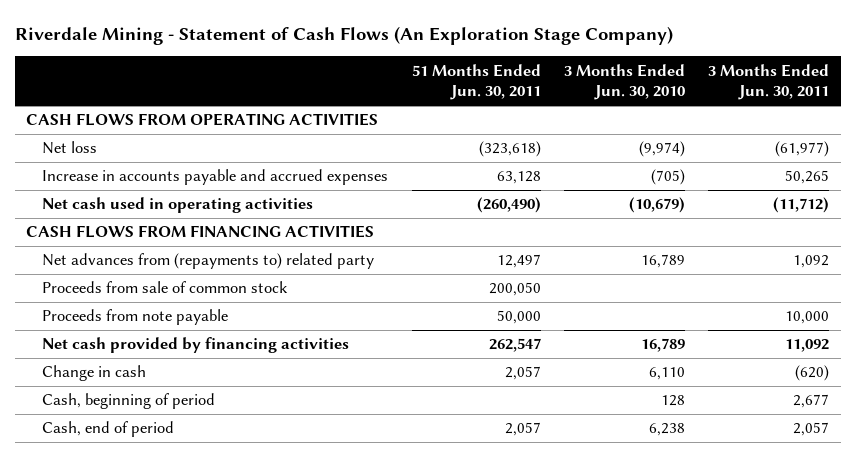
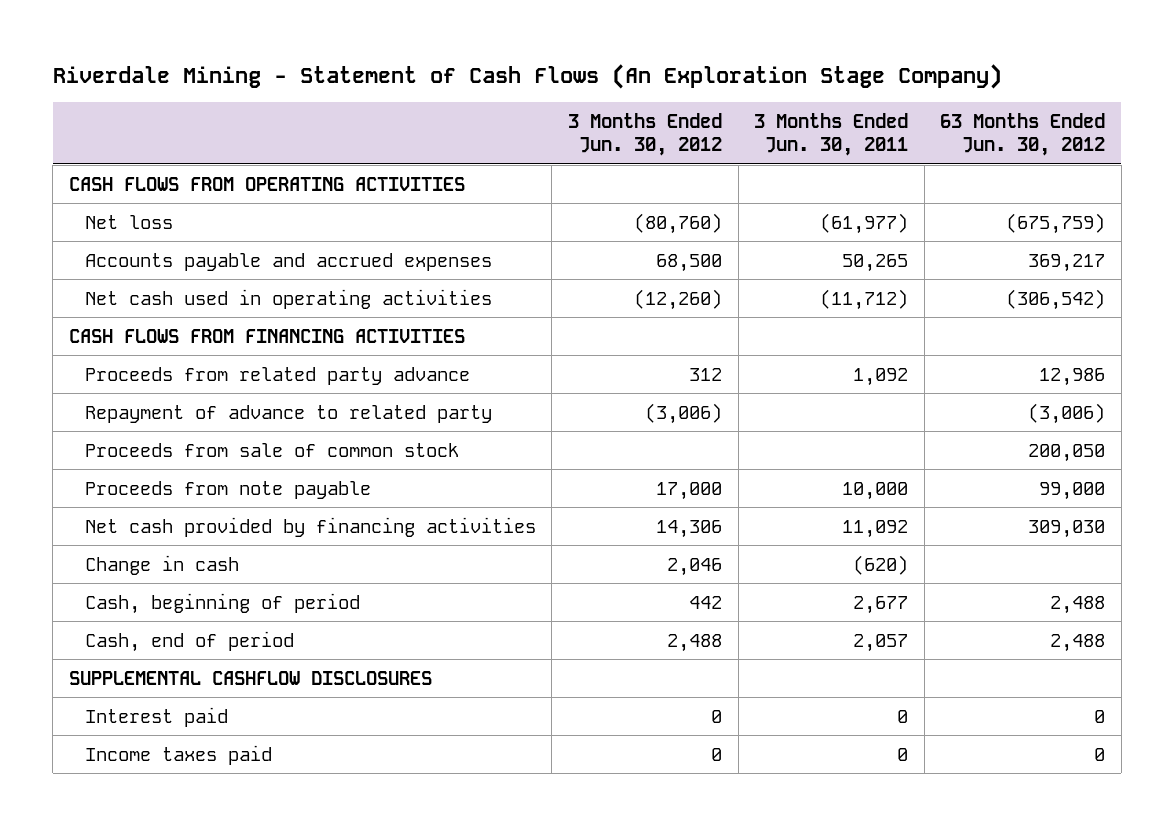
[411,63,541,101] 51 Months Ended Jun. 30, 2011 -> none
[563,63,685,101] 3 Months Ended Jun. 30, 2010 -> none
none -> [568,112,723,157] 3 Months Ended Jun. 30, 2012
none -> [940,112,1106,157] 63 Months Ended Jun. 30, 2012
[42,169,389,186] Increase in accounts payable and accrued expenses -> [84,252,492,271] Accounts payable and accrued expenses
[42,253,375,270] Net advances from (repayments to) related party -> [84,366,470,385] Proceeds from related party advance
none -> [84,404,492,423] Repayment of advance to related party
none -> [68,670,432,685] SUPPLEMENTAL CASHFLOW DISCLOSURES
none -> [84,706,228,727] Interest paid
none -> [84,744,272,765] Income taxes paid

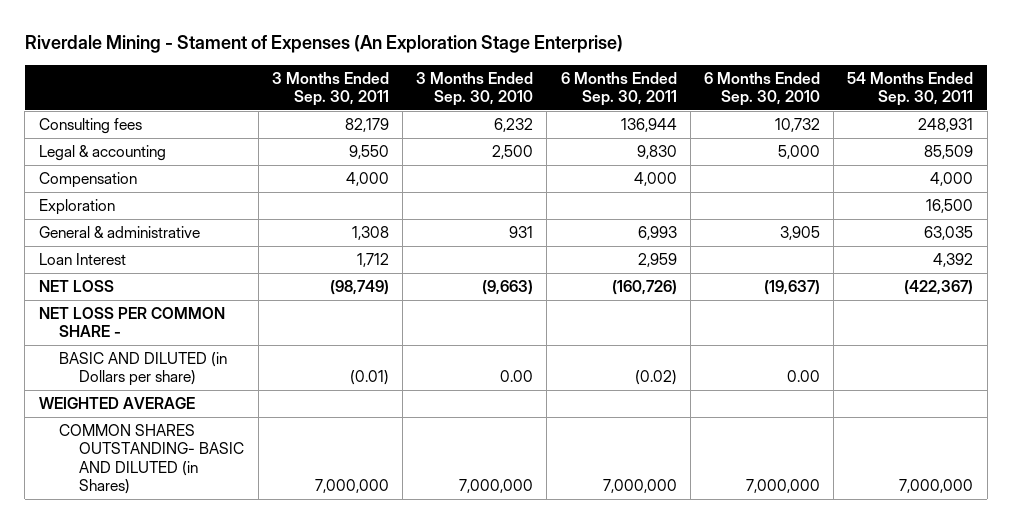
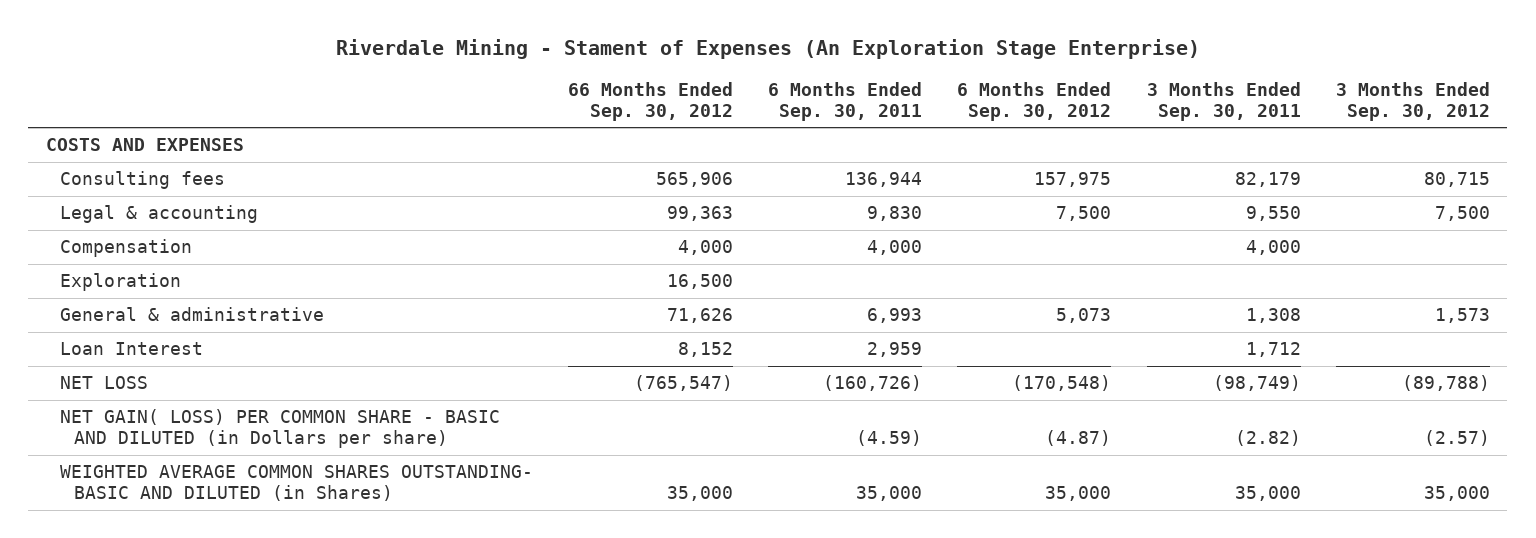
[416,71,534,107] 3 Months Ended Sep. 30, 2010 -> none
[703,71,820,107] 6 Months Ended Sep. 30, 2010 -> none
[847,71,974,107] 54 Months Ended Sep. 30, 2011 -> none
none -> [568,81,734,121] 66 Months Ended Sep. 30, 2012
none -> [957,81,1112,121] 6 Months Ended Sep. 30, 2012
none -> [1335,81,1490,121] 3 Months Ended Sep. 30, 2012
none -> [45,138,244,152] COSTS AND EXPENSES
[38,306,225,338] NET LOSS PER COMMON SHARE - -> none
[38,396,195,409] WEIGHTED AVERAGE -> none
[59,351,228,387] BASIC AND DILUTED (in Dollars per share) -> [60,409,501,449] NET GAIN( LOSS) PER COMMON SHARE - BASIC AND DILUTED (in Dollars per share)
[349,370,389,386] (0.01) -> [1234,430,1301,447] (2.82)
[634,370,677,386] (0.02) -> [856,430,923,447] (4.59)
[59,423,245,495] COMMON SHARES OUTSTANDING- BASIC AND DILUTED (in Shares) -> [60,465,534,502] WEIGHTED AVERAGE COMMON SHARES OUTSTANDING- BASIC AND DILUTED (in Shares)
[314,479,389,494] 7,000,000 -> [1234,486,1301,502] 35,000
[602,479,677,494] 7,000,000 -> [856,486,923,502] 35,000

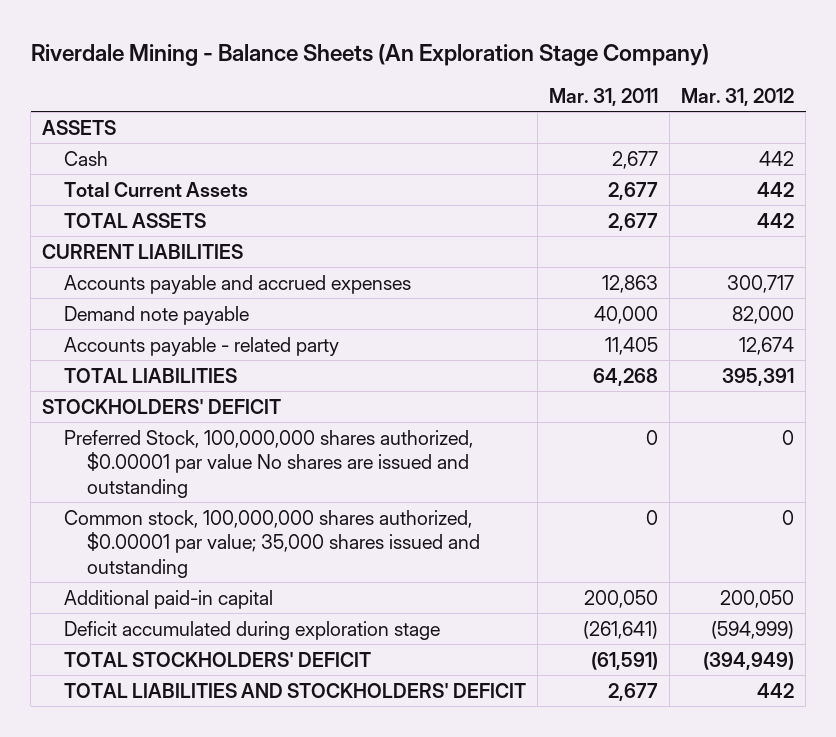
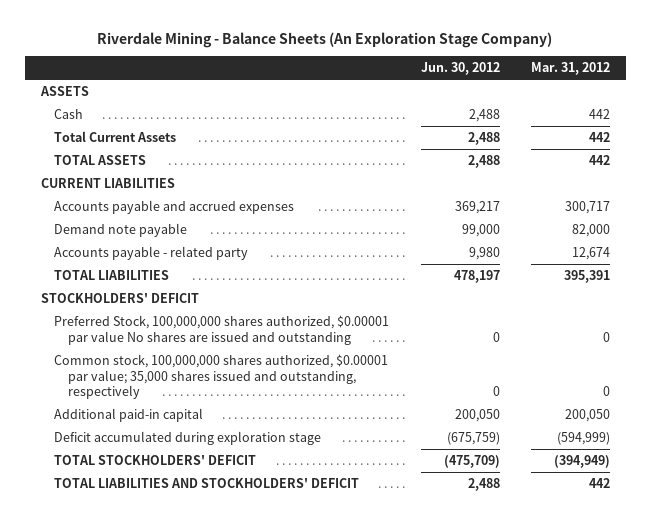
[549,87,659,106] Mar. 31, 2011 -> none
none -> [420,62,500,76] Jun. 30, 2012
[64,509,480,579] Common stock, 100,000,000 shares authorized, $0.00001 par value; 35,000 shares issued and outstanding -> [54,353,389,400] Common stock, 100,000,000 shares authorized, $0.00001 par value; 35,000 shares issued and outstanding, respectively

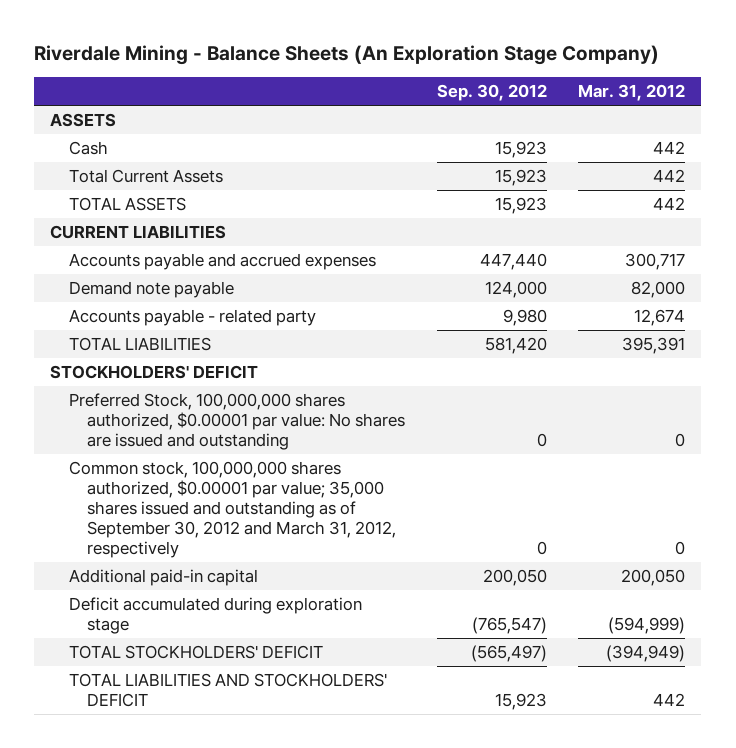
[420,62,500,76] Jun. 30, 2012 -> none
none -> [436,84,547,102] Sep. 30, 2012
[54,314,390,345] Preferred Stock, 100,000,000 shares authorized, $0.00001 par value No shares are issued and outstanding -> [68,392,405,450] Preferred Stock, 100,000,000 shares authorized, $0.00001 par value: No shares are issued and outstanding
[54,353,389,400] Common stock, 100,000,000 shares authorized, $0.00001 par value; 35,000 shares issued and outstanding, respectively -> [68,460,396,559] Common stock, 100,000,000 shares authorized, $0.00001 par value; 35,000 shares issued and outstanding as of September 30, 2012 and March 31, 2012, respectively

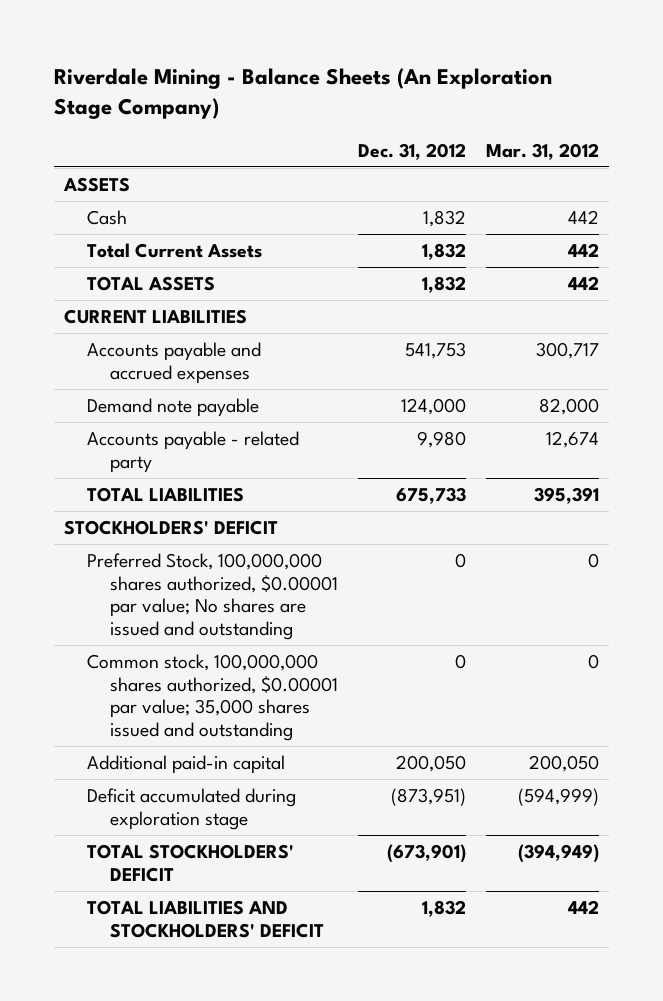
[436,84,547,102] Sep. 30, 2012 -> none
none -> [357,142,466,160] Dec. 31, 2012
[68,392,405,450] Preferred Stock, 100,000,000 shares authorized, $0.00001 par value: No shares are issued and outstanding -> [87,552,339,640] Preferred Stock, 100,000,000 shares authorized, $0.00001 par value; No shares are issued and outstanding
[68,460,396,559] Common stock, 100,000,000 shares authorized, $0.00001 par value; 35,000 shares issued and outstanding as of September 30, 2012 and March 31, 2012, respectively -> [87,653,339,741] Common stock, 100,000,000 shares authorized, $0.00001 par value; 35,000 shares issued and outstanding

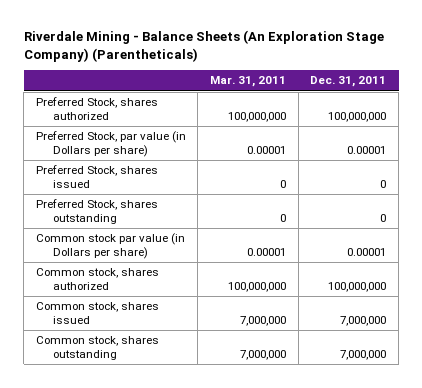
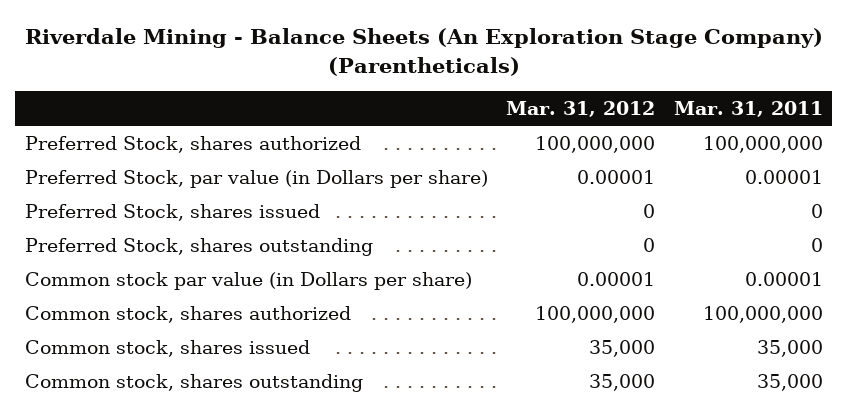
[310,76,387,88] Dec. 31, 2011 -> none
none -> [506,100,656,117] Mar. 31, 2012
[240,315,287,326] 7,000,000 -> [757,339,824,357] 35,000
[240,349,287,360] 7,000,000 -> [757,373,824,391] 35,000

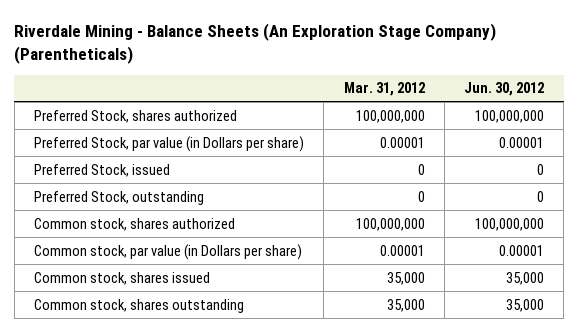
[674,100,824,117] Mar. 31, 2011 -> none
none -> [464,82,545,97] Jun. 30, 2012
[24,271,472,290] Common stock par value (in Dollars per share) -> none
[24,203,320,221] Preferred Stock, shares issued -> [33,163,170,177] Preferred Stock, issued
[24,237,373,256] Preferred Stock, shares outstanding -> [33,190,204,205] Preferred Stock, outstanding
none -> [33,243,302,260] Common stock, par value (in Dollars per share)

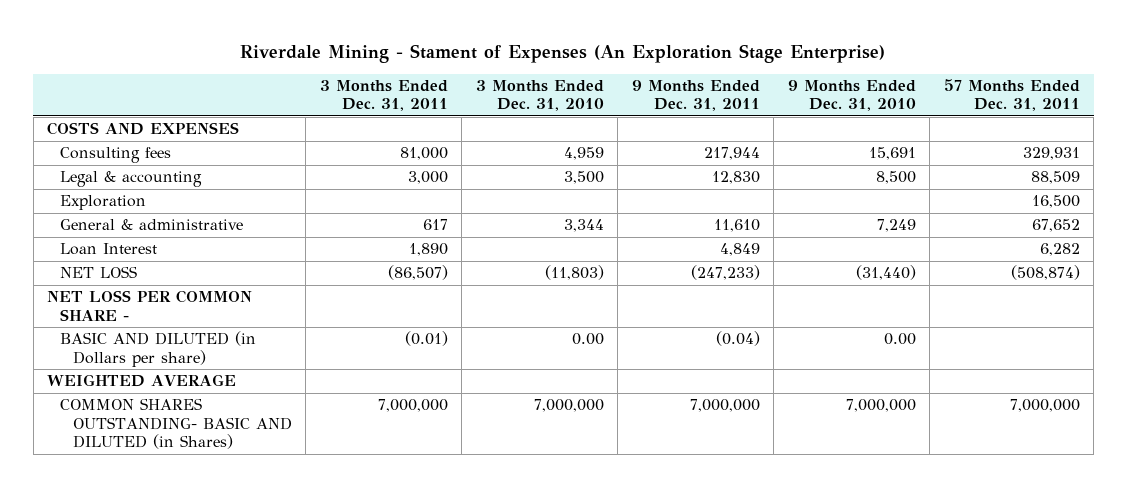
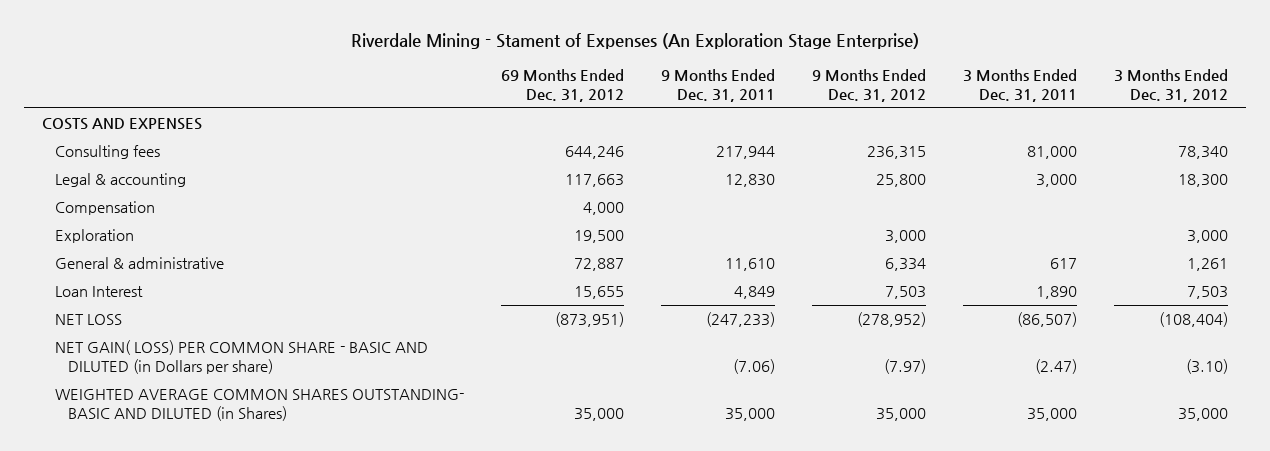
[475,80,604,112] 3 Months Ended Dec. 31, 2010 -> none
[787,80,916,112] 9 Months Ended Dec. 31, 2010 -> none
[943,79,1080,112] 57 Months Ended Dec. 31, 2011 -> none
none -> [500,69,624,102] 69 Months Ended Dec. 31, 2012
none -> [811,69,926,102] 9 Months Ended Dec. 31, 2012
none -> [1113,69,1228,102] 3 Months Ended Dec. 31, 2012
none -> [55,201,156,216] Compensation
[47,290,253,321] NET LOSS PER COMMON SHARE - -> none
[47,374,237,388] WEIGHTED AVERAGE -> none
[60,331,257,367] BASIC AND DILUTED (in Dollars per share) -> [55,340,429,374] NET GAIN( LOSS) PER COMMON SHARE - BASIC AND DILUTED (in Dollars per share)
[404,331,448,347] (0.01) -> [1034,358,1077,374] (2.47)
[715,331,760,347] (0.04) -> [732,358,775,374] (7.06)
[60,398,292,450] COMMON SHARES OUTSTANDING- BASIC AND DILUTED (in Shares) -> [55,389,465,421] WEIGHTED AVERAGE COMMON SHARES OUTSTANDING- BASIC AND DILUTED (in Shares)
[377,399,448,413] 7,000,000 -> [1026,407,1077,421] 35,000
[689,399,760,413] 7,000,000 -> [724,407,775,421] 35,000

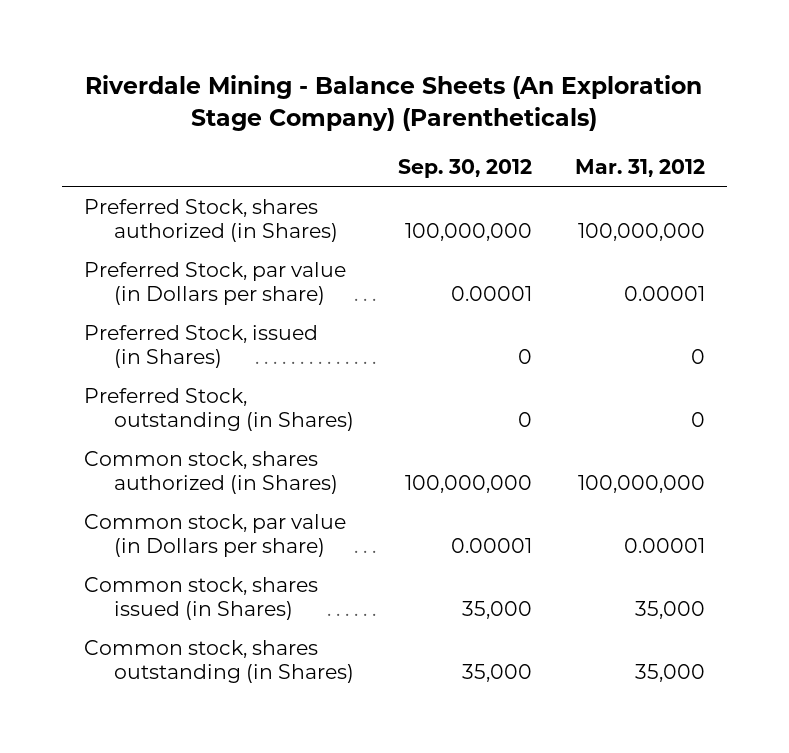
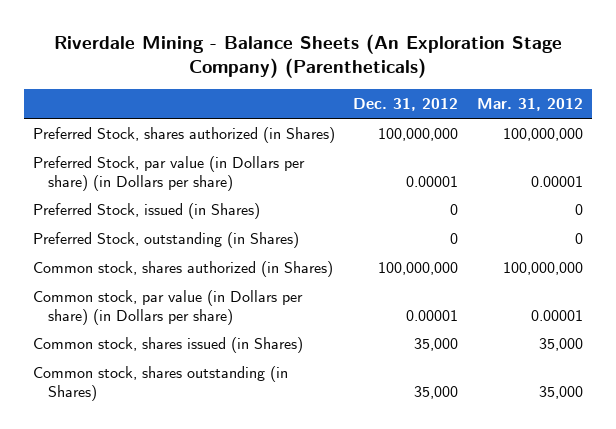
[397,158,532,178] Sep. 30, 2012 -> none
none -> [353,98,459,112] Dec. 31, 2012
[84,261,347,305] Preferred Stock, par value (in Dollars per share) -> [32,156,305,191] Preferred Stock, par value (in Dollars per share) (in Dollars per share)
[84,513,347,557] Common stock, par value (in Dollars per share) -> [32,290,303,325] Common stock, par value (in Dollars per share) (in Dollars per share)

